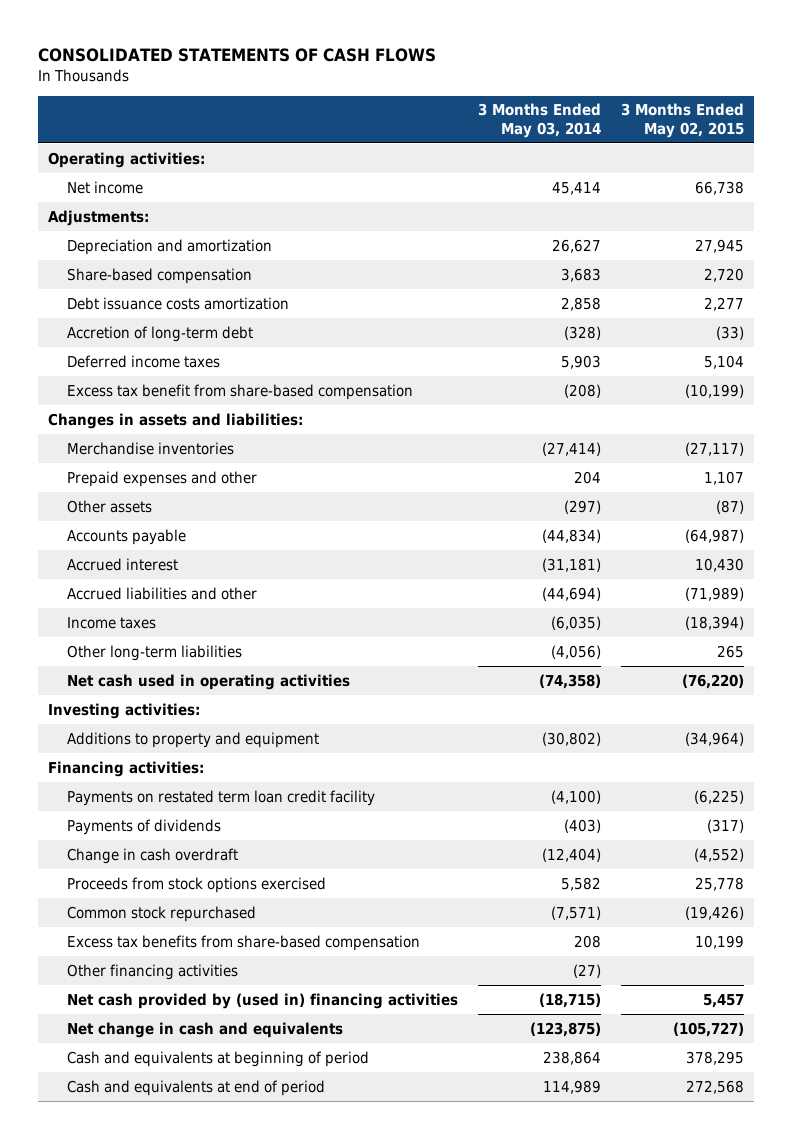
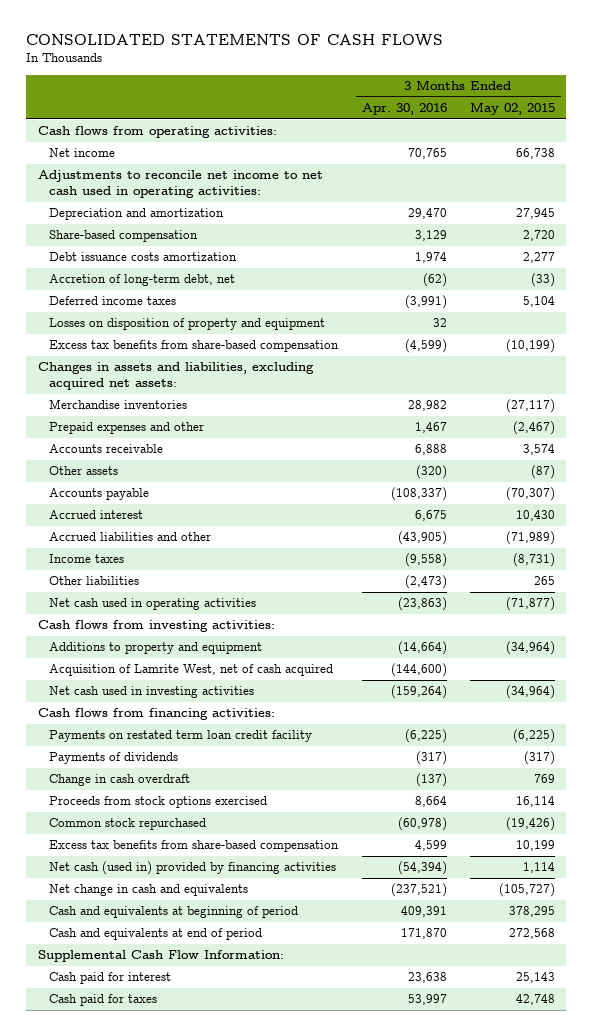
[478,103,602,138] 3 Months Ended May 03, 2014 -> none
none -> [361,102,447,115] Apr. 30, 2016
[47,151,205,168] Operating activities: -> [37,126,277,139] Cash flows from operating activities:
[47,209,149,226] Adjustments: -> [37,170,323,198] Adjustments to reconcile net income to net cash used in operating activities:
[67,325,254,342] Accretion of long-term debt -> [49,274,236,287] Accretion of long-term debt, net
none -> [49,318,326,331] Losses on disposition of property and equipment
[67,383,414,400] Excess tax benefit from share-based compensation -> [49,340,340,353] Excess tax benefits from share-based compensation
[47,412,303,429] Changes in assets and liabilities: -> [37,362,314,390] Changes in assets and liabilities, excluding acquired net assets:
[704,470,745,485] 1,107 -> [512,421,555,436] (2,467)
none -> [49,444,164,454] Accounts receivable
[685,528,745,543] (64,987) -> [505,487,555,502] (70,307)
[685,615,745,630] (18,394) -> [512,553,555,568] (8,731)
[67,644,243,661] Other long-term liabilities -> [49,576,140,586] Other liabilities
[682,673,745,689] (76,220) -> [505,597,555,612] (71,877)
[47,702,200,719] Investing activities: -> [37,620,275,633] Cash flows from investing activities:
none -> [49,664,334,677] Acquisition of Lamrite West, net of cash acquired
none -> [49,686,255,699] Net cash used in investing activities
[47,760,204,777] Financing activities: -> [37,708,275,721] Cash flows from financing activities:
[694,847,745,862] (4,552) -> [533,774,555,784] 769
[695,876,745,891] 25,778 -> [515,796,555,808] 16,114
[67,963,239,980] Other financing activities -> none
[67,992,459,1009] Net cash provided by (used in) financing activities -> [49,861,337,876] Net cash (used in) provided by financing activities
[703,993,745,1008] 5,457 -> [522,862,555,874] 1,114
none -> [37,950,284,963] Supplemental Cash Flow Information:
none -> [49,972,172,985] Cash paid for interest
none -> [49,994,158,1007] Cash paid for taxes

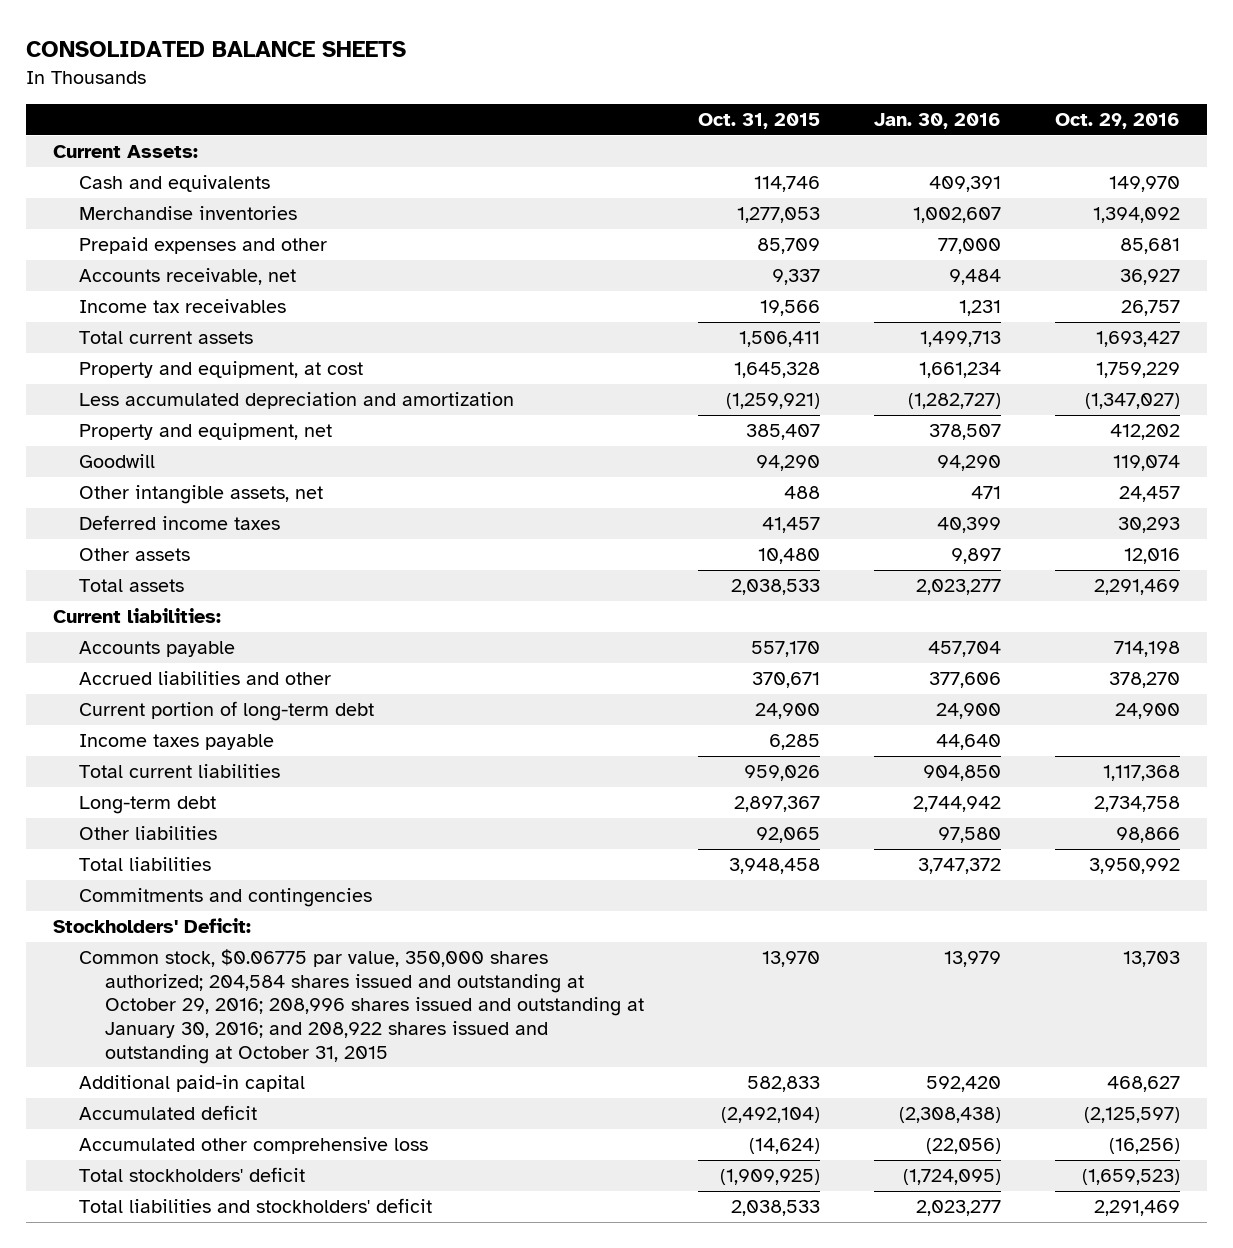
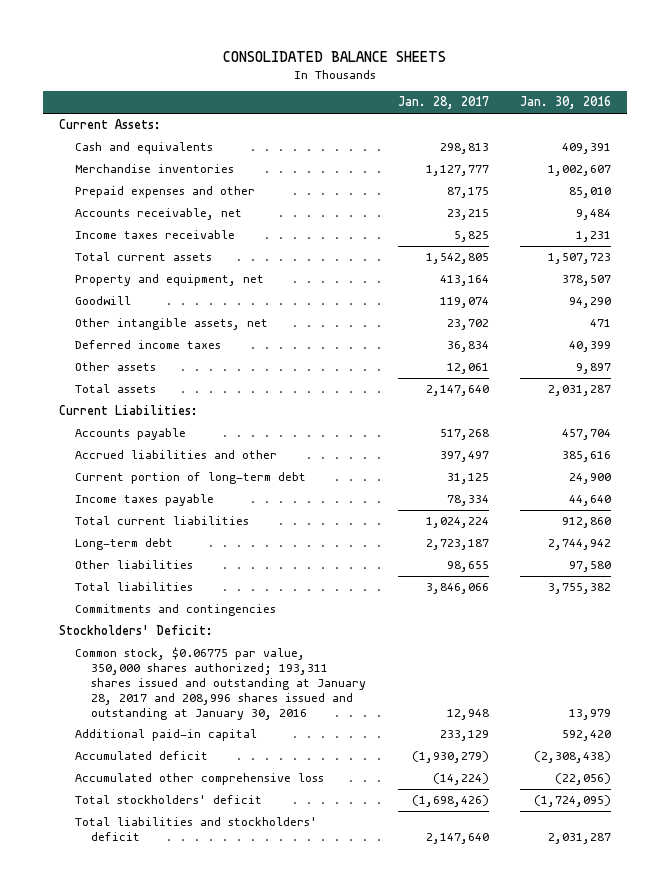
[697,112,820,129] Oct. 31, 2015 -> none
[1054,112,1180,129] Oct. 29, 2016 -> none
none -> [397,96,489,110] Jan. 28, 2017
[937,238,1001,255] 77,000 -> [569,187,612,199] 85,010
[79,361,364,379] Property and equipment, at cost -> none
[79,392,515,410] Less accumulated depreciation and amortization -> none
[79,299,287,314] Income tax receivables -> [74,230,235,240] Income taxes receivable
[919,331,1001,348] 1,499,713 -> [548,253,612,265] 1,507,723
[915,579,1001,596] 2,023,277 -> [548,385,612,397] 2,031,287
[53,608,222,624] Current liabilities: -> [58,405,198,416] Current Liabilities:
[928,672,1001,689] 377,606 -> [562,451,612,463] 385,616
[922,765,1001,782] 904,850 -> [562,517,612,529] 912,860
[917,858,1001,875] 3,747,372 -> [548,583,612,595] 3,755,382
[79,949,644,1064] Common stock, $0.06775 par value, 350,000 shares authorized; 204,584 shares issued and outstanding at October 29, 2016; 208,996 shares issued and outstanding at January 30, 2016; and 208,922 shares issued and outstanding at October 31, 2015 -> [74,647,366,720] Common stock, $0.06775 par value, 350,000 shares authorized; 193,311 shares issued and outstanding at January 28, 2017 and 208,996 shares issued and outstanding at January 30, 2016
[915,1200,1001,1217] 2,023,277 -> [548,832,612,844] 2,031,287

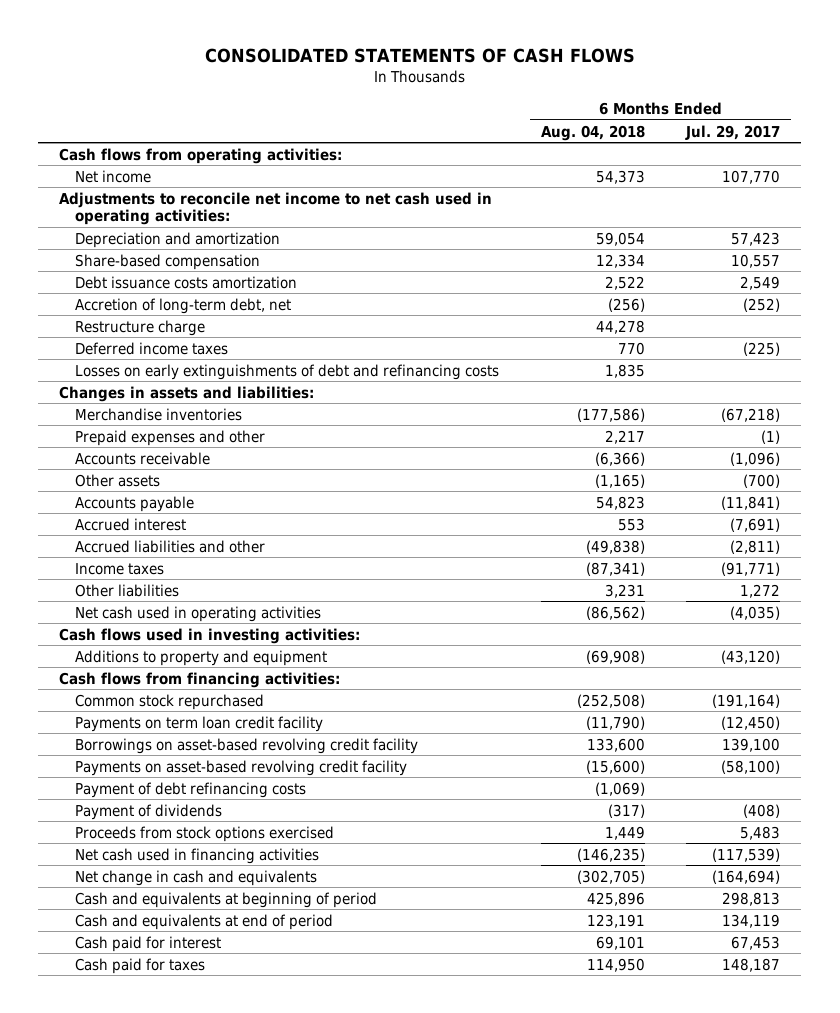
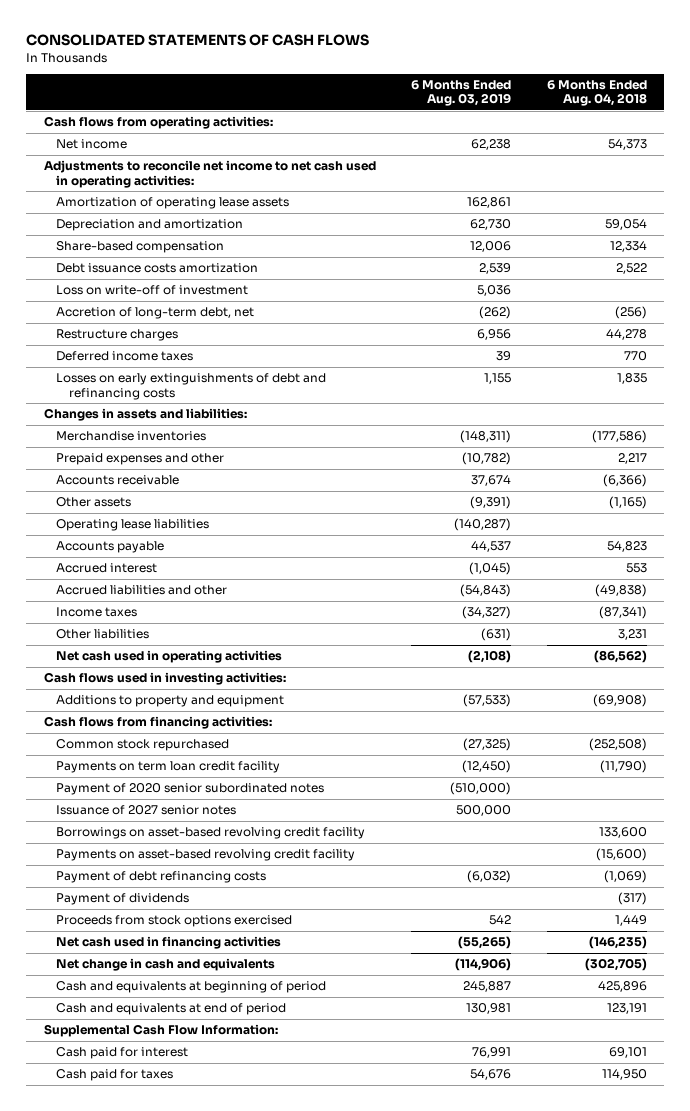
[685,124,781,140] Jul. 29, 2017 -> none
none -> [411,80,512,107] 6 Months Ended Aug. 03, 2019
none -> [56,197,290,210] Amortization of operating lease assets
none -> [56,285,249,296] Loss on write-off of investment
[75,319,206,336] Restructure charge -> [56,329,179,342] Restructure charges
none -> [56,519,210,532] Operating lease liabilities
none -> [56,783,325,796] Payment of 2020 senior subordinated notes
none -> [56,805,237,816] Issuance of 2027 senior notes
none -> [43,1024,278,1038] Supplemental Cash Flow Information:

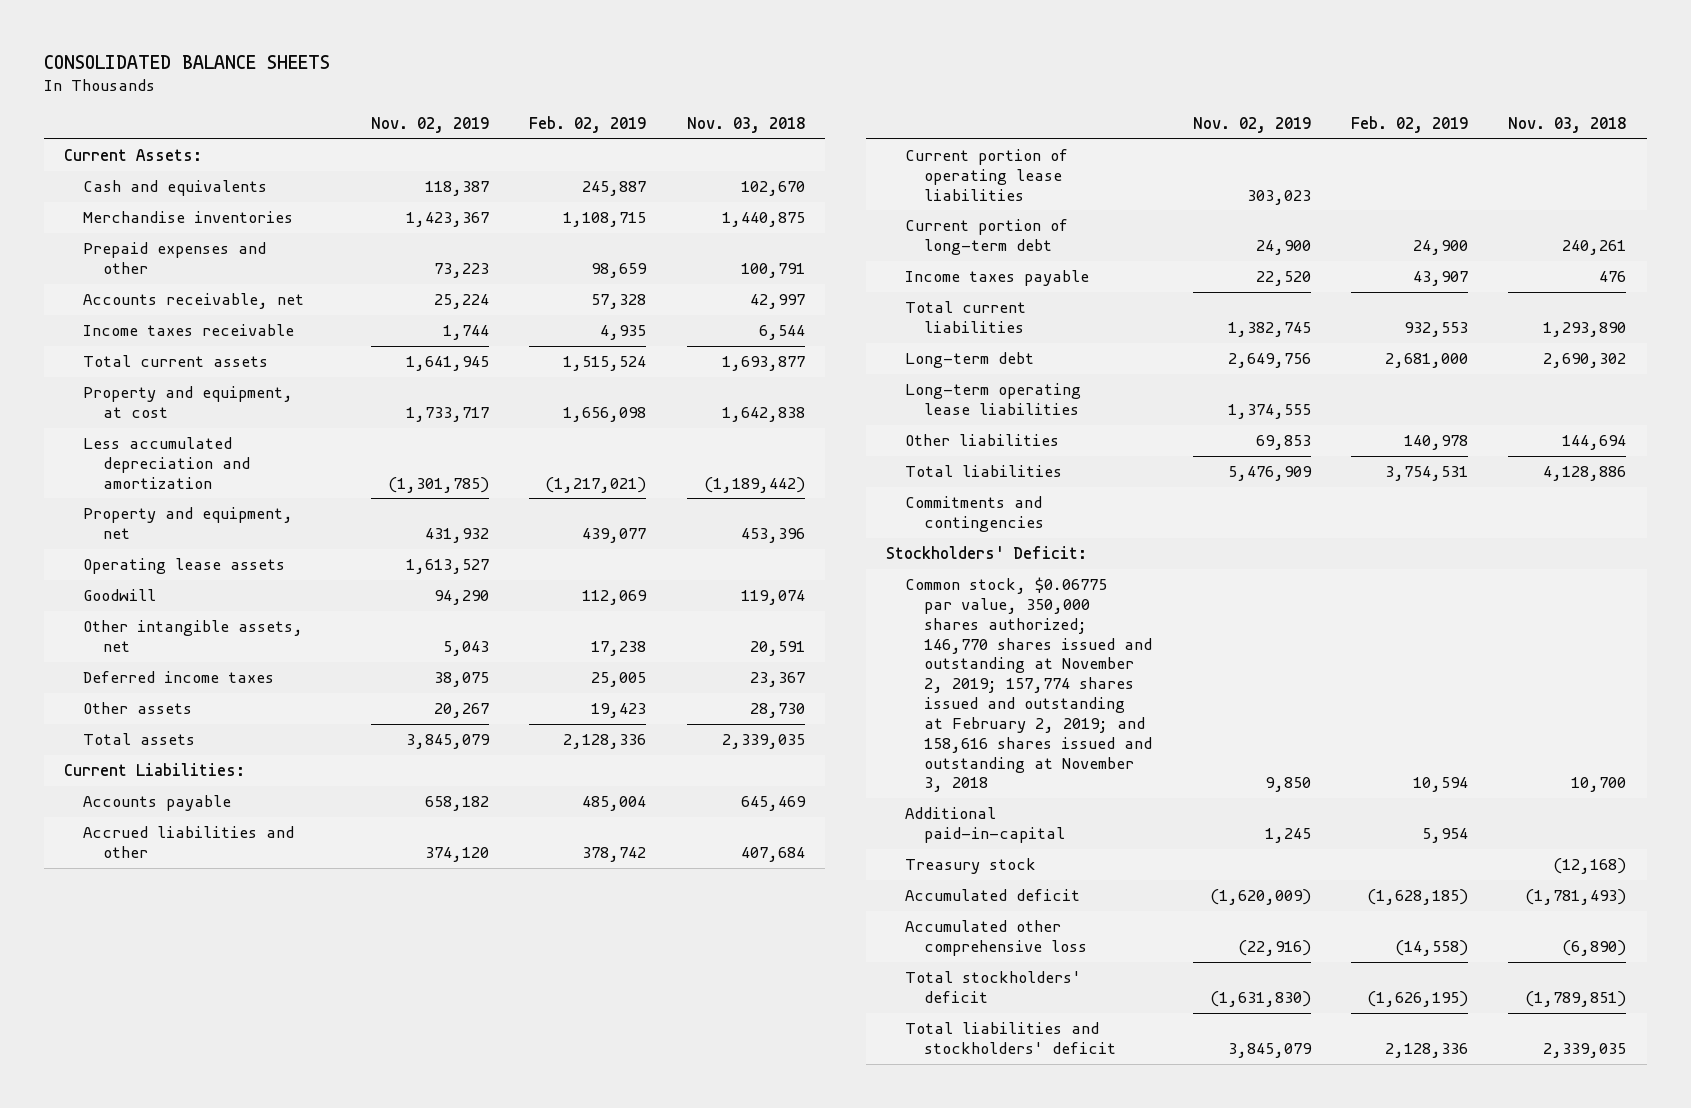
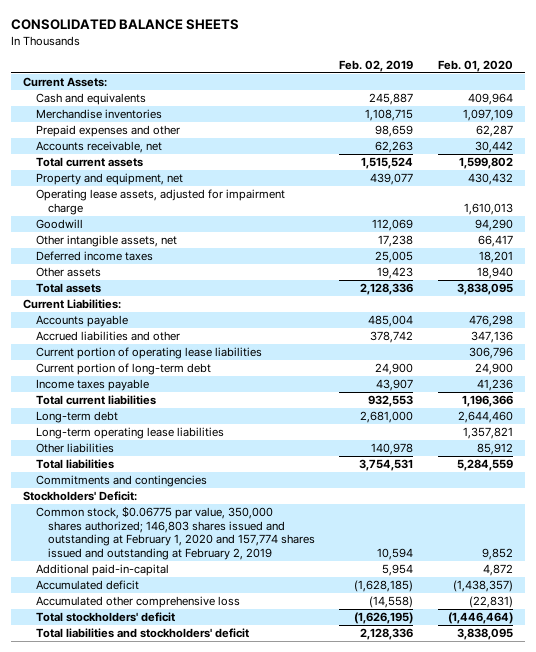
[370,116,489,133] Nov. 02, 2019 -> none
[686,116,805,133] Nov. 03, 2018 -> none
none -> [437,59,513,72] Feb. 01, 2020
[83,324,295,337] Income taxes receivable -> none
[591,294,647,310] 57,328 -> [375,141,414,154] 62,263
[83,386,294,418] Property and equipment, at cost -> none
[83,437,250,489] Less accumulated depreciation and amortization -> none
[83,558,286,575] Operating lease assets -> [35,189,285,215] Operating lease assets, adjusted for impairment charge
[905,577,1153,793] Common stock, $0.06775 par value, 350,000 shares authorized; 146,770 shares issued and outstanding at November 2, 2019; 157,774 shares issued and outstanding at February 2, 2019; and 158,616 shares issued and outstanding at November 3, 2018 -> [35,506,316,560] Common stock, $0.06775 par value, 350,000 shares authorized; 146,803 shares issued and outstanding at February 1, 2020 and 157,774 shares issued and outstanding at February 2, 2019
[905,858,1037,875] Treasury stock -> none

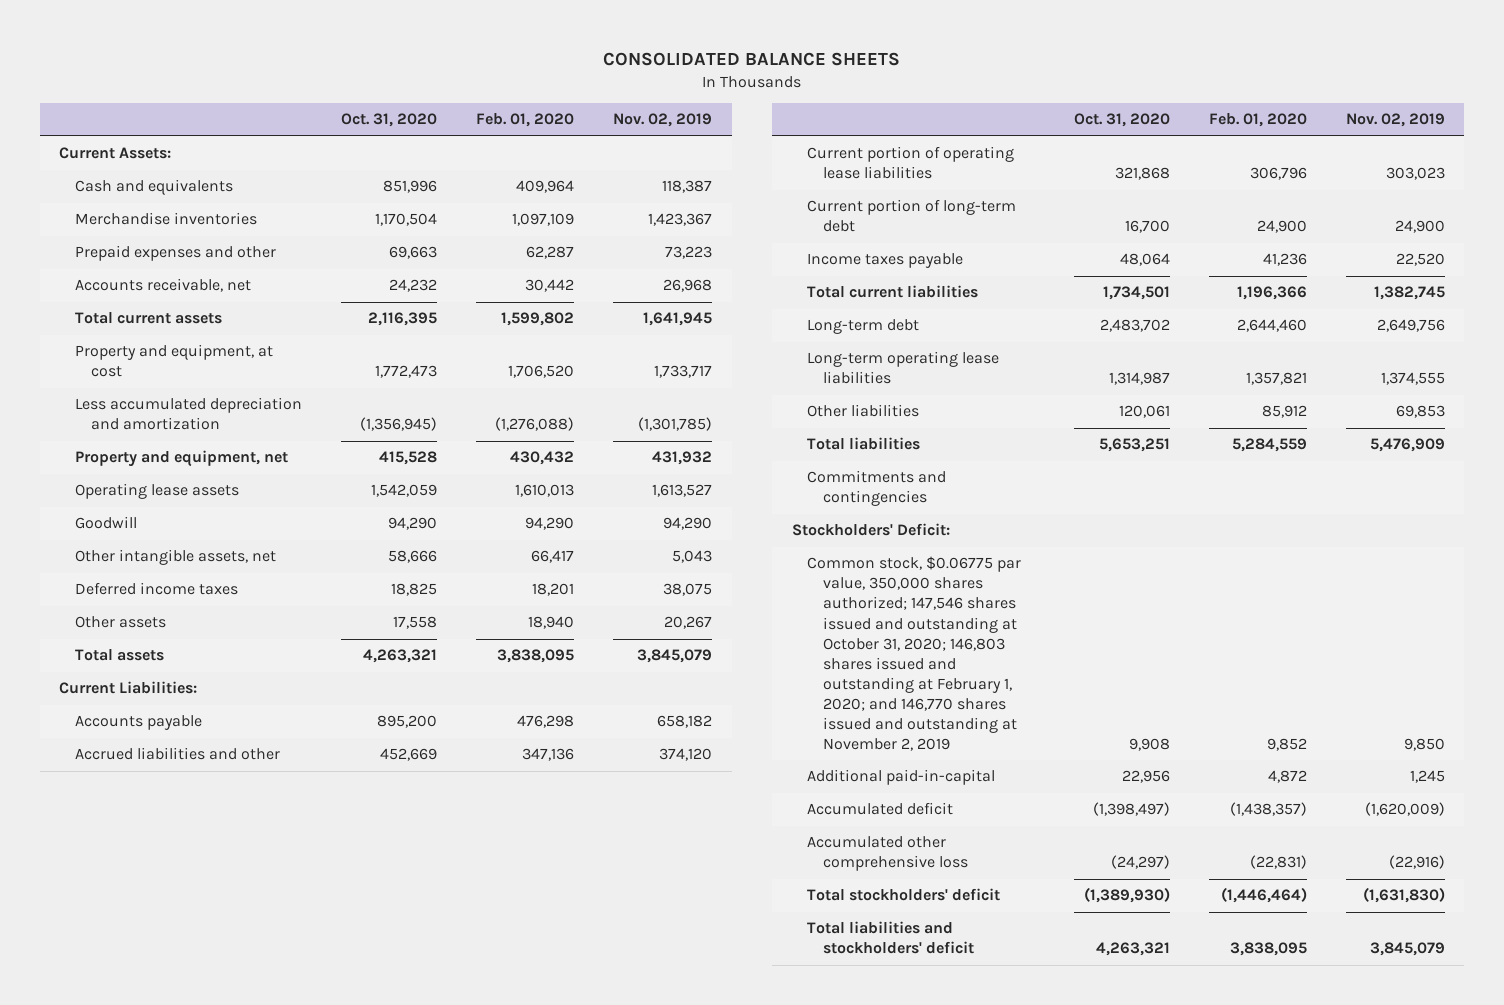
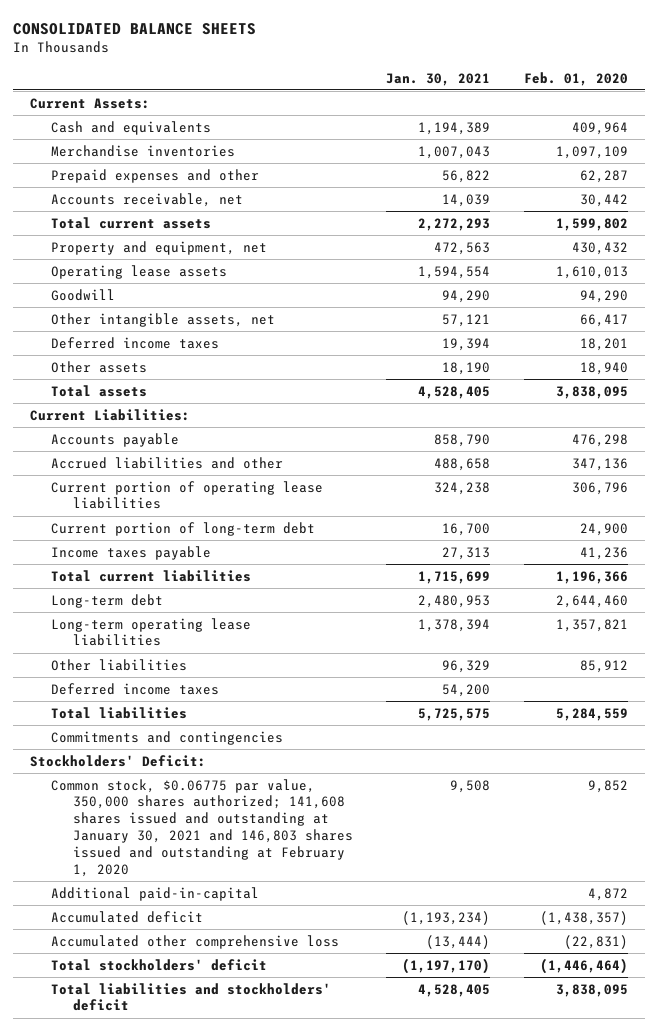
[341,113,438,128] Oct. 31, 2020 -> none
[613,113,713,128] Nov. 02, 2019 -> none
none -> [386,72,491,86] Jan. 30, 2021
[74,344,273,378] Property and equipment, at cost -> none
[74,397,302,431] Less accumulated depreciation and amortization -> none
none -> [51,682,220,695] Deferred income taxes
[807,556,1022,751] Common stock, $0.06775 par value, 350,000 shares authorized; 147,546 shares issued and outstanding at October 31, 2020; 146,803 shares issued and outstanding at February 1, 2020; and 146,770 shares issued and outstanding at November 2, 2019 -> [51,778,353,877] Common stock, $0.06775 par value, 350,000 shares authorized; 141,608 shares issued and outstanding at January 30, 2021 and 146,803 shares issued and outstanding at February 1, 2020

